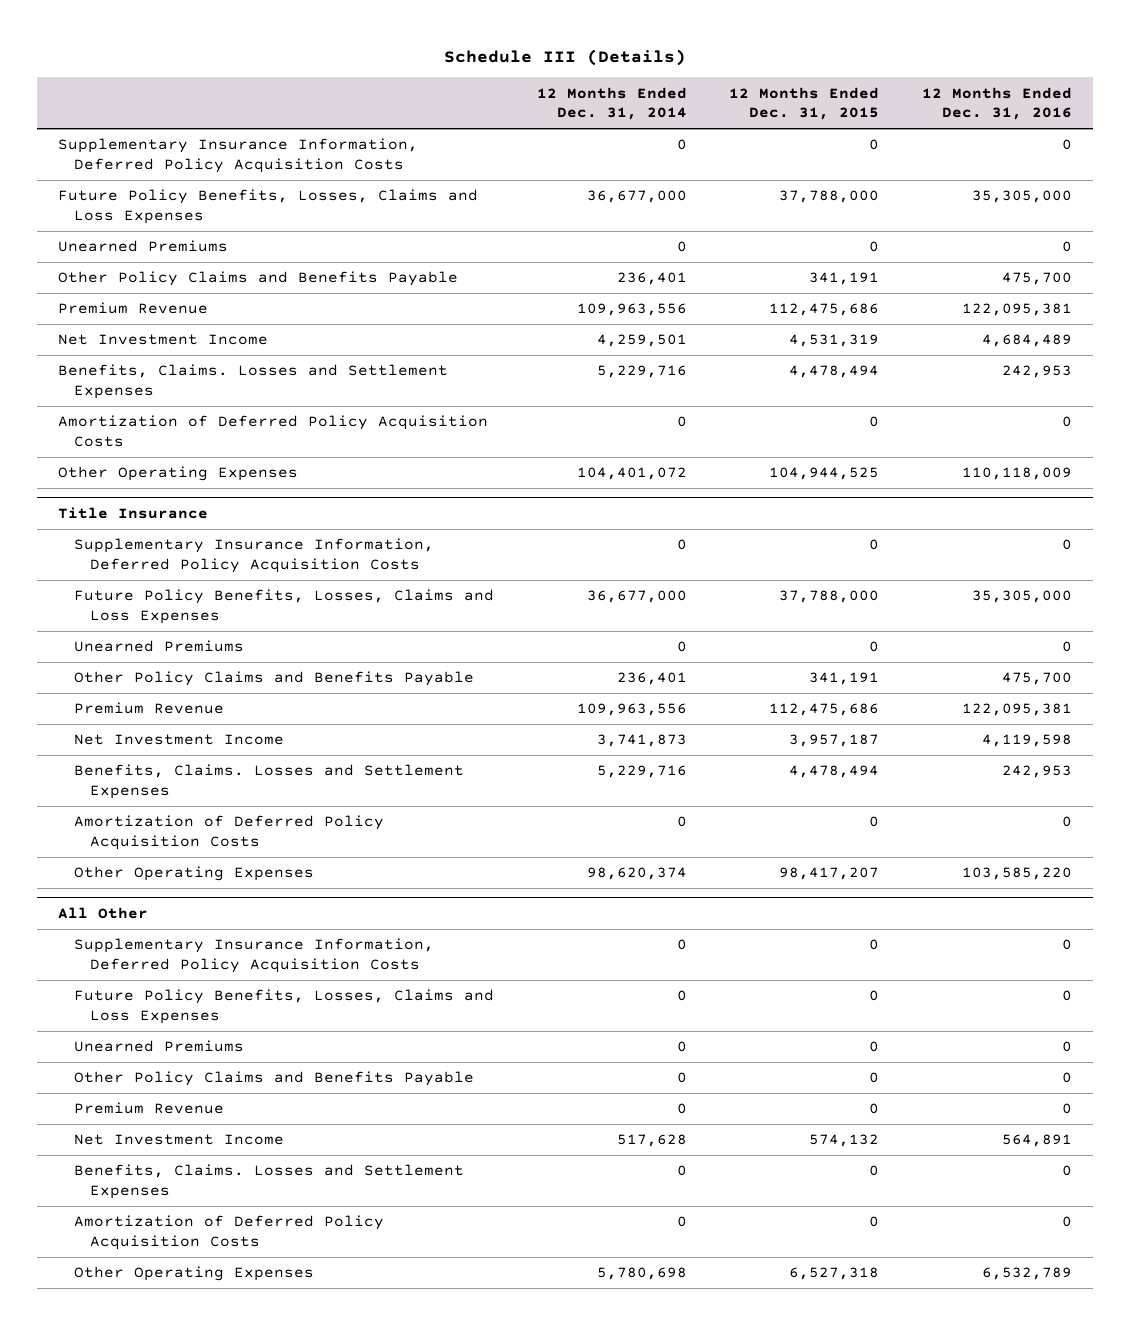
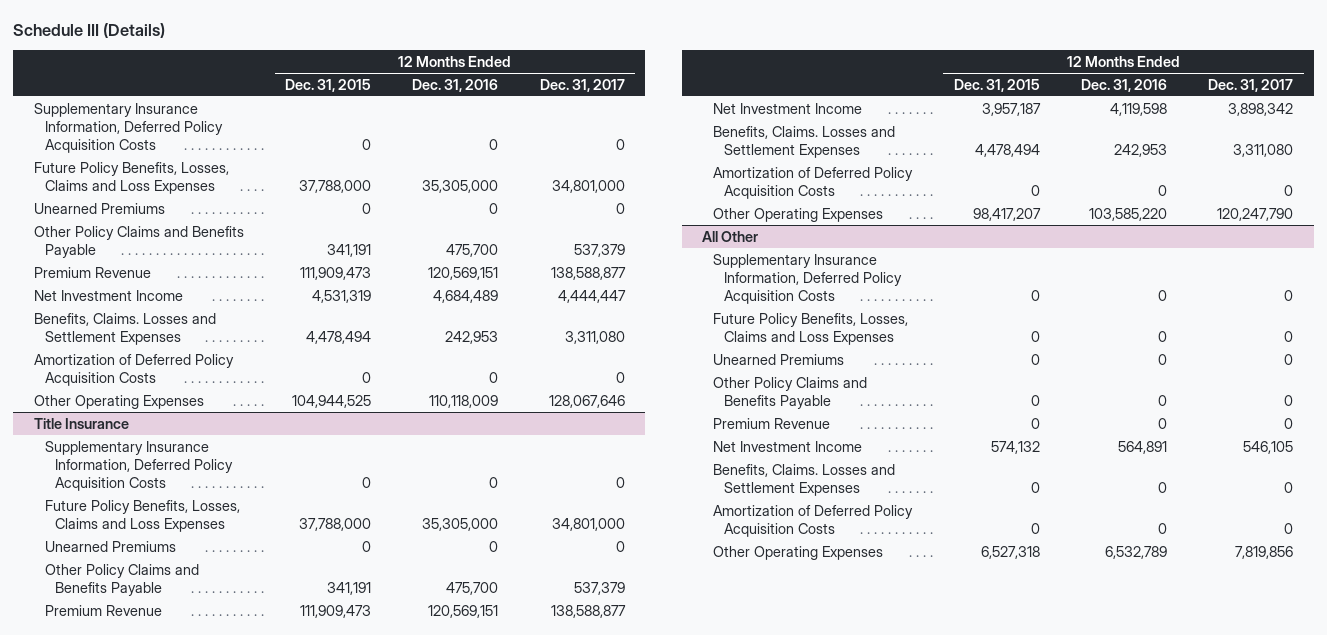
[536,86,687,121] 12 Months Ended Dec. 31, 2014 -> none
none -> [539,78,625,92] Dec. 31, 2017
[769,303,880,317] 112,475,686 -> [300,266,372,280] 111,909,473
[961,303,1072,317] 122,095,381 -> [428,266,499,280] 120,569,151
[769,703,880,717] 112,475,686 -> [300,604,372,618] 111,909,473
[961,703,1072,717] 122,095,381 -> [428,604,499,618] 120,569,151

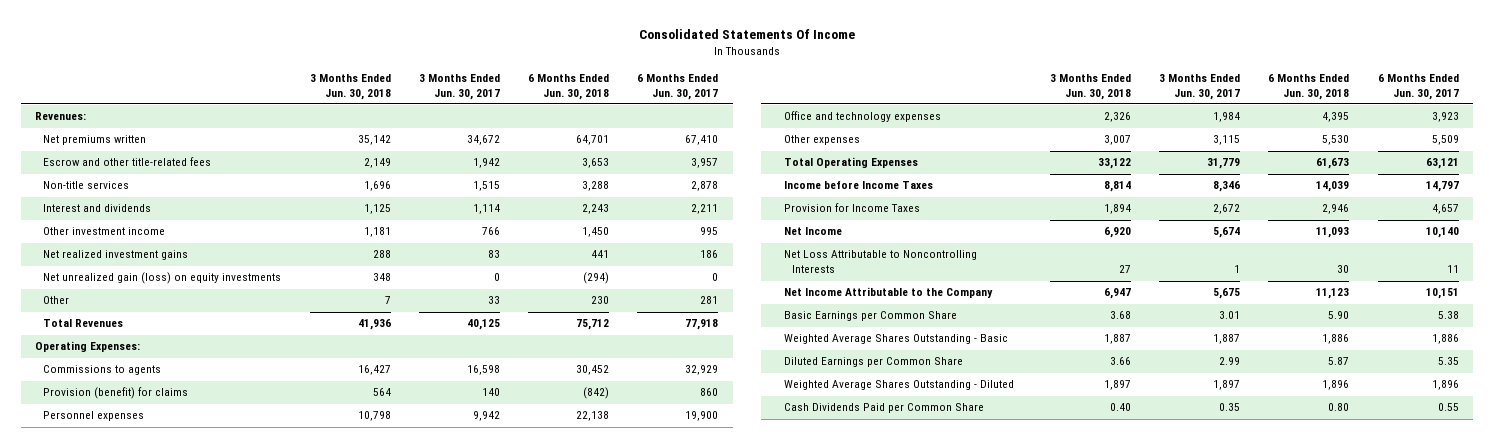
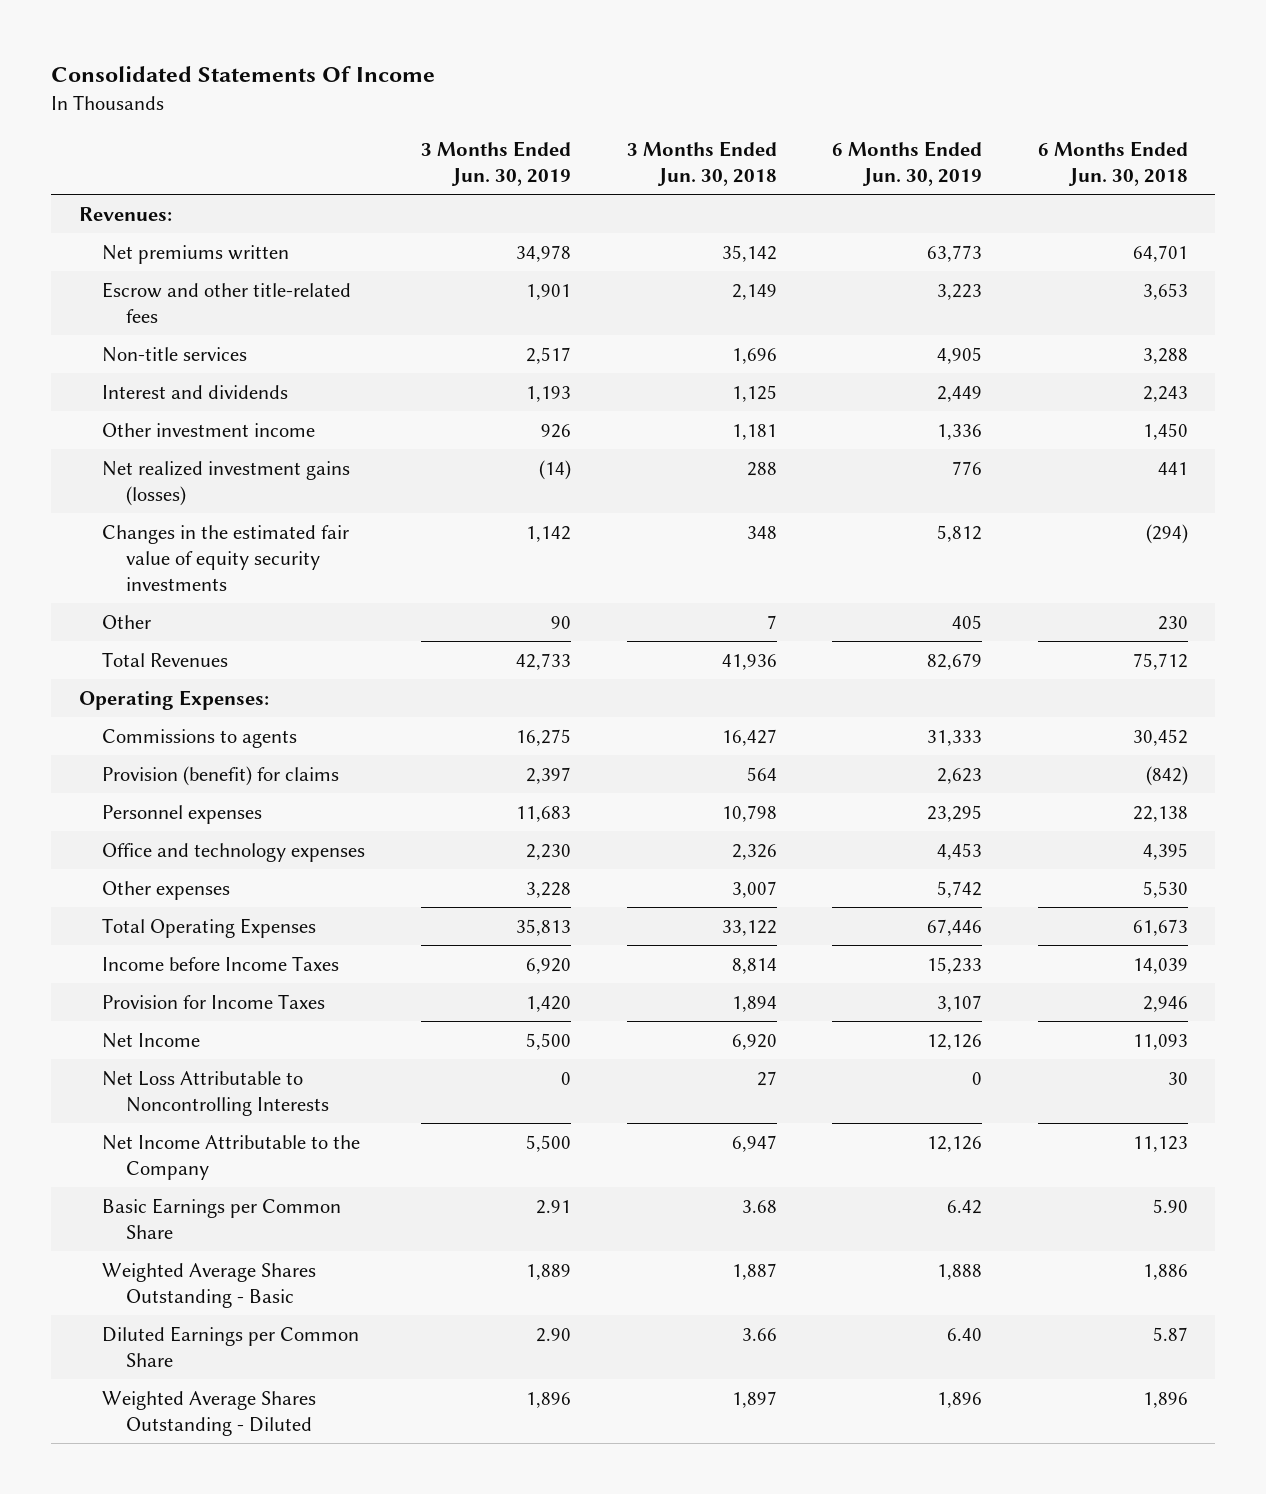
[418,73,500,100] 3 Months Ended Jun. 30, 2017 -> none
[637,73,719,100] 6 Months Ended Jun. 30, 2017 -> none
none -> [420,140,571,186] 3 Months Ended Jun. 30, 2019
none -> [832,140,983,186] 6 Months Ended Jun. 30, 2019
[43,250,189,261] Net realized investment gains -> [102,460,351,506] Net realized investment gains (losses)
[43,272,282,285] Net unrealized gain (loss) on equity investments -> [102,524,350,591] Changes in the estimated fair value of equity security investments
[783,403,984,414] Cash Dividends Paid per Common Share -> none

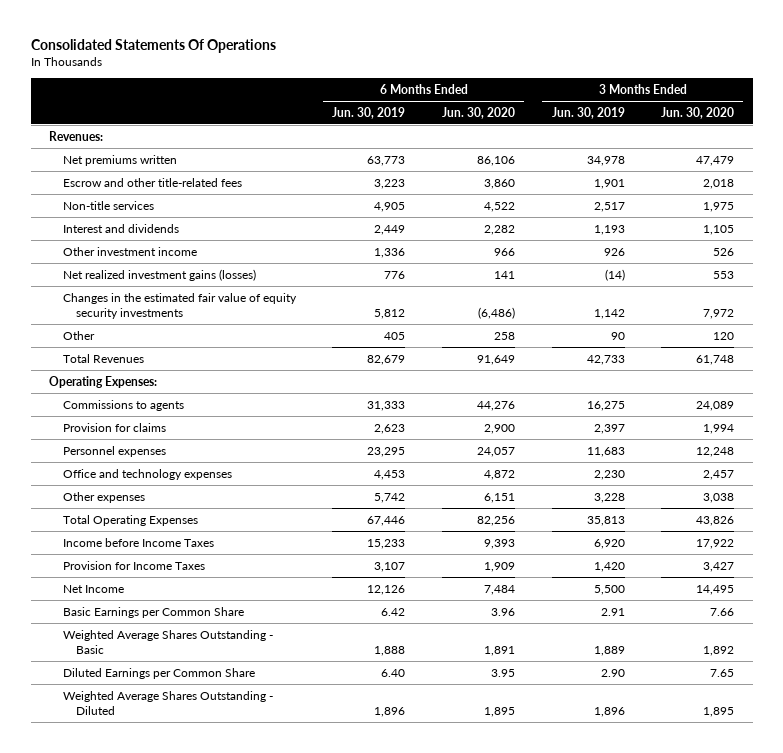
[50,66,435,83] Consolidated Statements Of Income -> [30,38,276,53] Consolidated Statements Of Operations
[626,140,777,186] 3 Months Ended Jun. 30, 2018 -> none
[1037,140,1188,186] 6 Months Ended Jun. 30, 2018 -> none
none -> [441,106,515,119] Jun. 30, 2020
none -> [661,106,735,119] Jun. 30, 2020
[102,765,340,786] Provision (benefit) for claims -> [62,422,166,432] Provision for claims
[102,1070,330,1116] Net Loss Attributable to Noncontrolling Interests -> none
[102,1134,361,1180] Net Income Attributable to the Company -> none

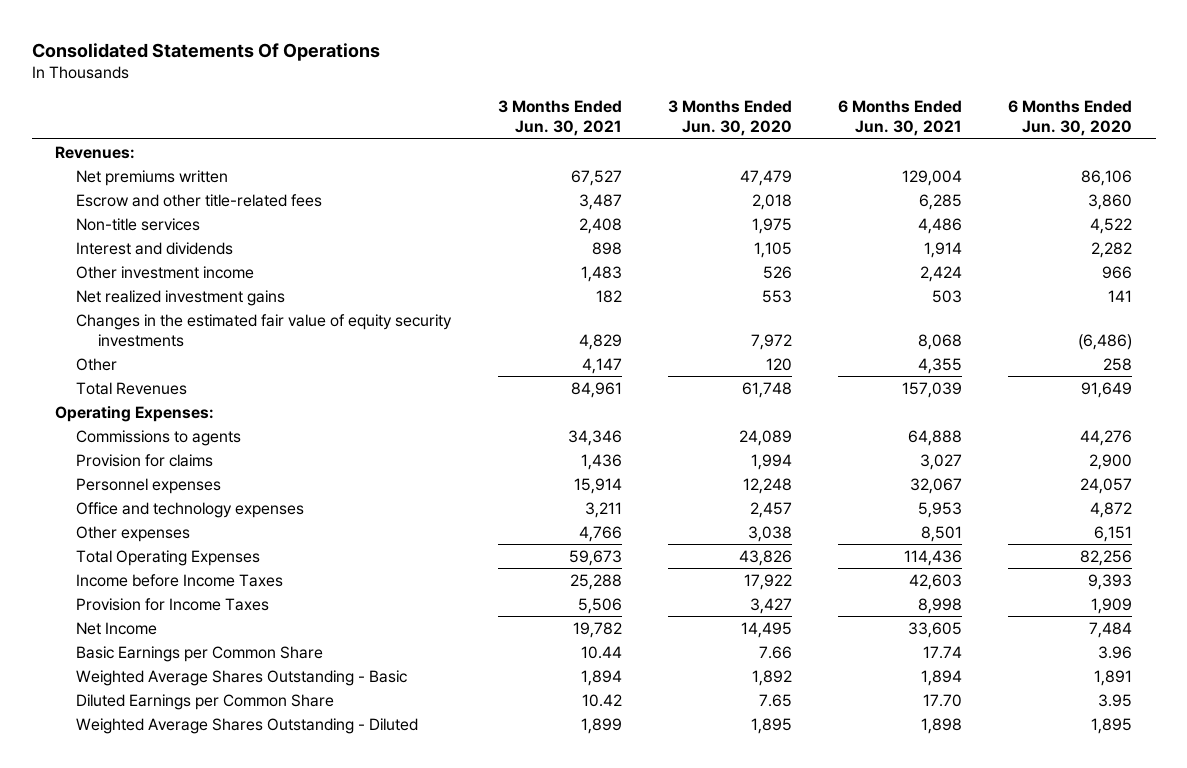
[332,106,406,119] Jun. 30, 2019 -> none
[551,106,625,119] Jun. 30, 2019 -> none
none -> [497,100,622,137] 3 Months Ended Jun. 30, 2021
none -> [838,100,963,137] 6 Months Ended Jun. 30, 2021
[62,268,256,281] Net realized investment gains (losses) -> [76,289,286,306] Net realized investment gains

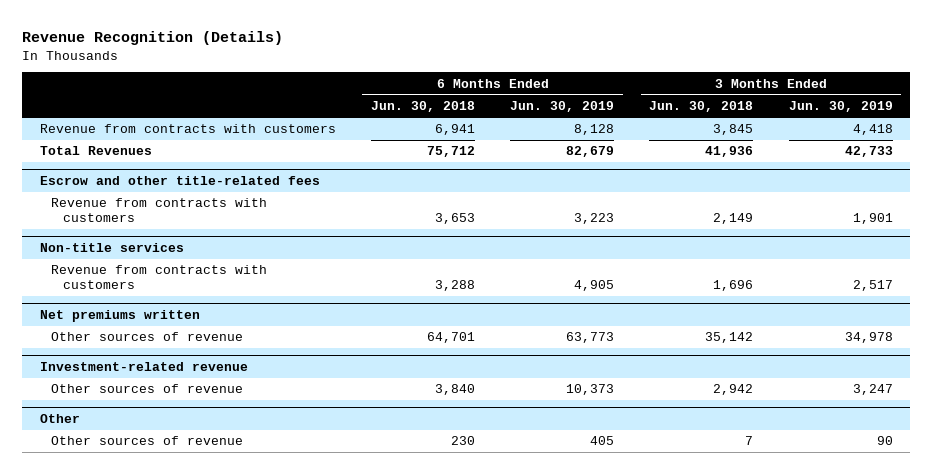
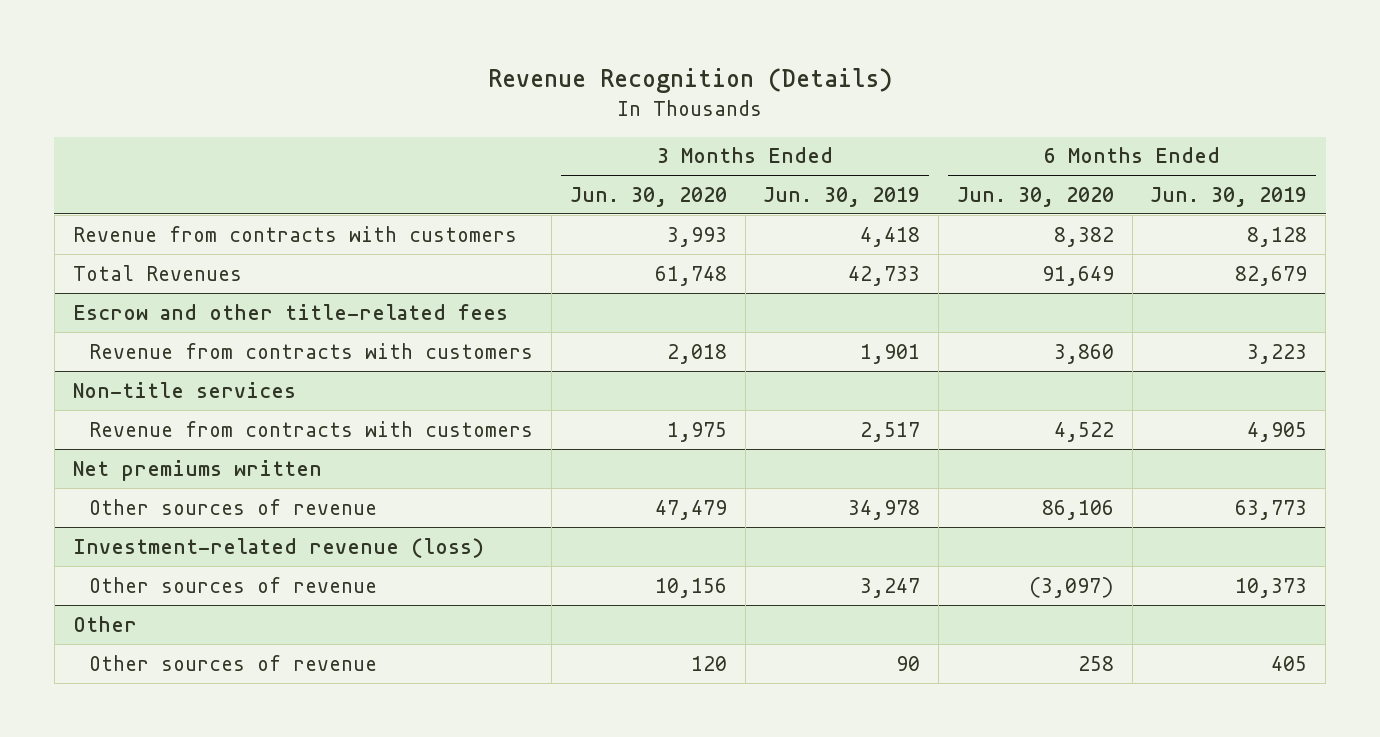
[370,101,475,113] Jun. 30, 2018 -> none
[649,101,754,113] Jun. 30, 2018 -> none
none -> [569,186,727,207] Jun. 30, 2020
none -> [956,186,1114,207] Jun. 30, 2020
[39,361,248,371] Investment-related revenue -> [72,537,484,558] Investment-related revenue (loss)

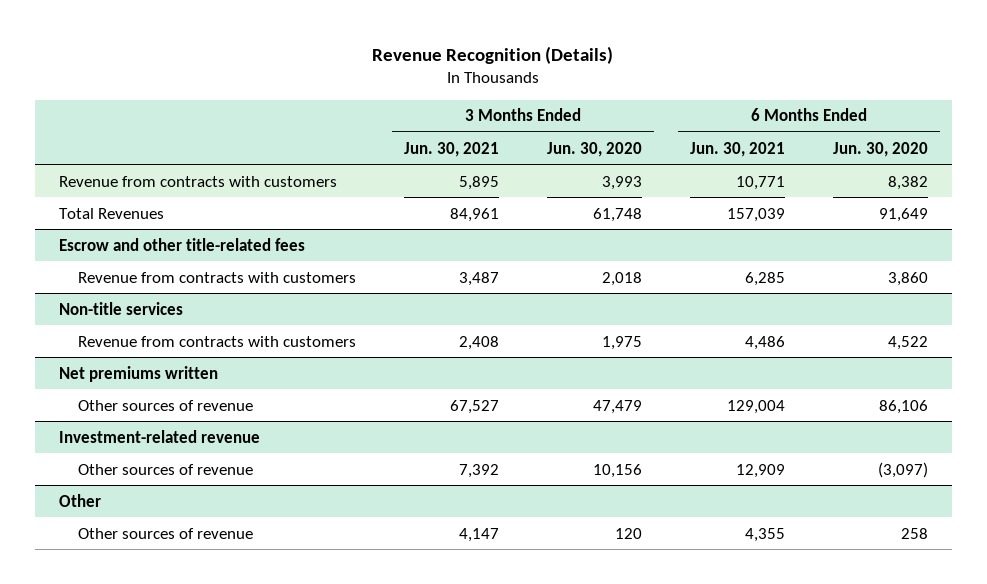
[763,186,921,207] Jun. 30, 2019 -> none
[1150,186,1308,207] Jun. 30, 2019 -> none
none -> [404,141,500,157] Jun. 30, 2021
none -> [690,141,786,157] Jun. 30, 2021
[72,537,484,558] Investment-related revenue (loss) -> [58,429,260,443] Investment-related revenue

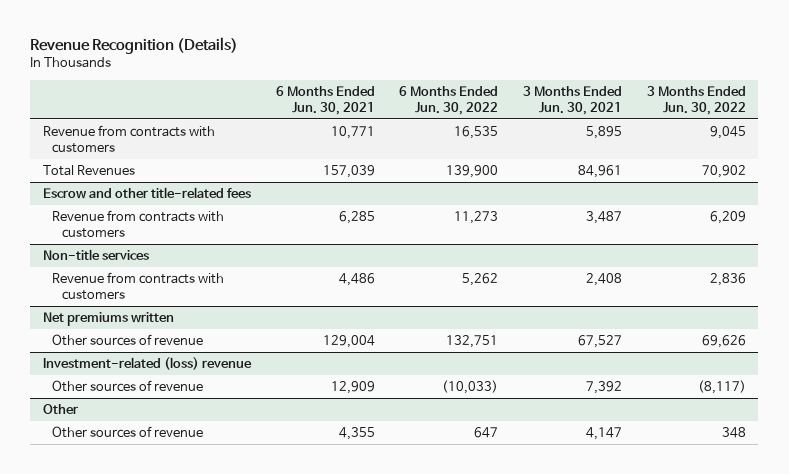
[547,141,643,157] Jun. 30, 2020 -> none
[832,141,928,157] Jun. 30, 2020 -> none
none -> [399,85,499,116] 6 Months Ended Jun. 30, 2022
none -> [647,85,747,116] 3 Months Ended Jun. 30, 2022
[58,429,260,443] Investment-related revenue -> [42,356,252,370] Investment-related (loss) revenue

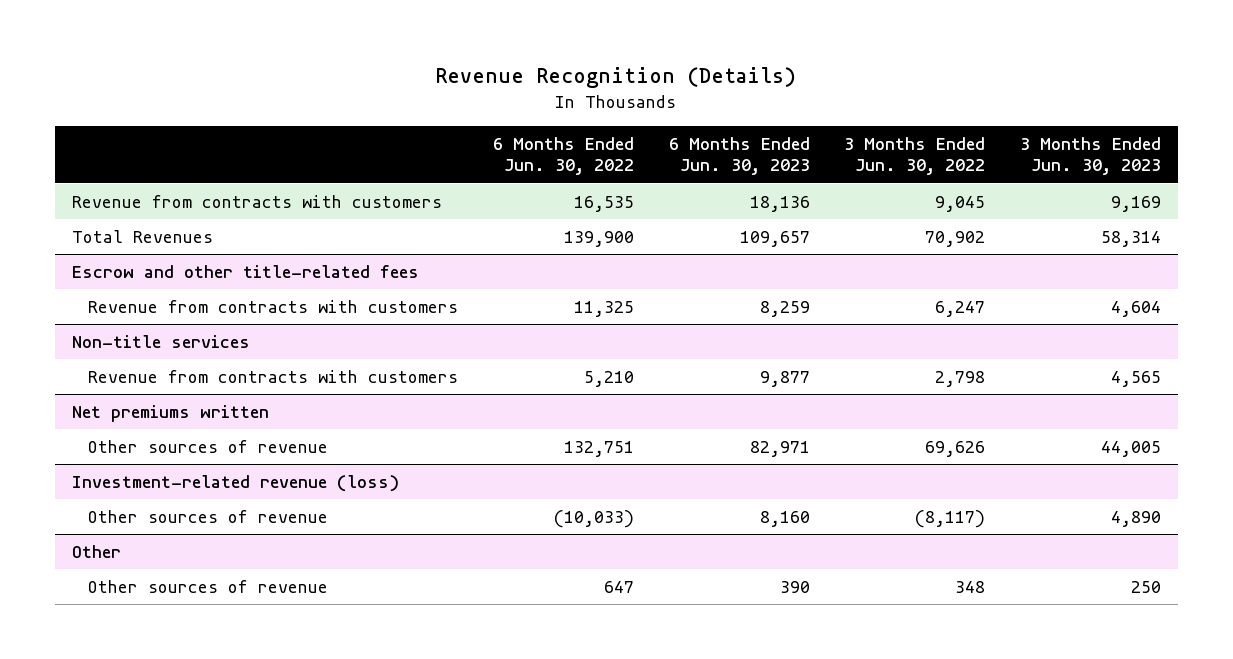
[275,85,375,116] 6 Months Ended Jun. 30, 2021 -> none
[523,85,623,116] 3 Months Ended Jun. 30, 2021 -> none
none -> [668,136,810,176] 6 Months Ended Jun. 30, 2023
none -> [1019,136,1161,176] 3 Months Ended Jun. 30, 2023
[454,210,499,224] 11,273 -> [574,300,635,317] 11,325
[710,210,747,224] 6,209 -> [935,300,986,317] 6,247
[462,272,499,286] 5,262 -> [584,370,635,387] 5,210
[710,272,747,286] 2,836 -> [935,370,986,387] 2,798
[42,356,252,370] Investment-related (loss) revenue -> [72,474,400,492] Investment-related revenue (loss)

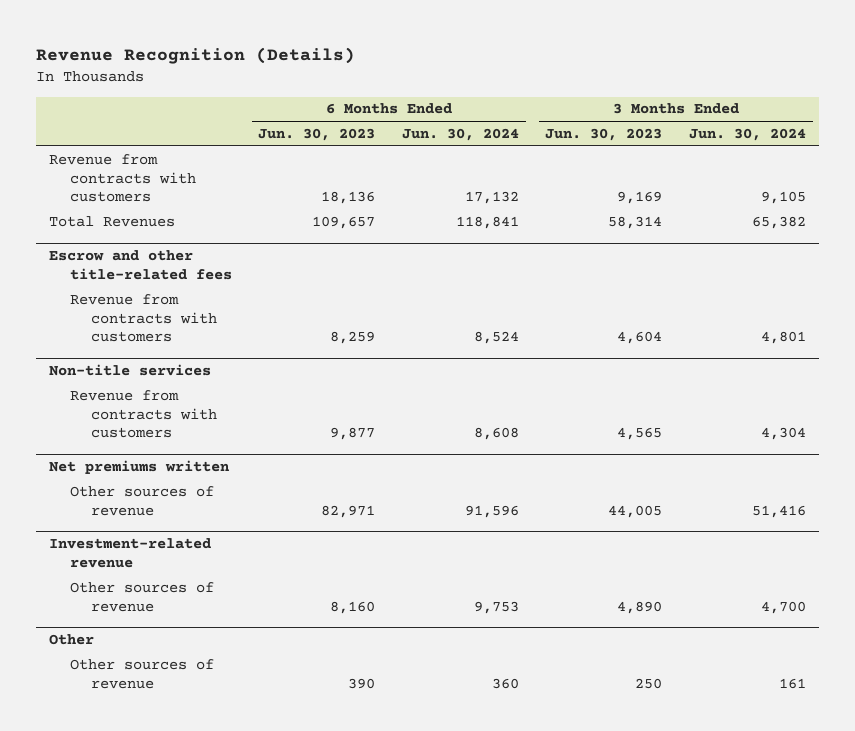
[493,136,635,176] 6 Months Ended Jun. 30, 2022 -> none
[844,136,986,176] 3 Months Ended Jun. 30, 2022 -> none
none -> [401,127,519,141] Jun. 30, 2024
none -> [688,127,806,141] Jun. 30, 2024
[72,474,400,492] Investment-related revenue (loss) -> [48,538,211,568] Investment-related revenue

